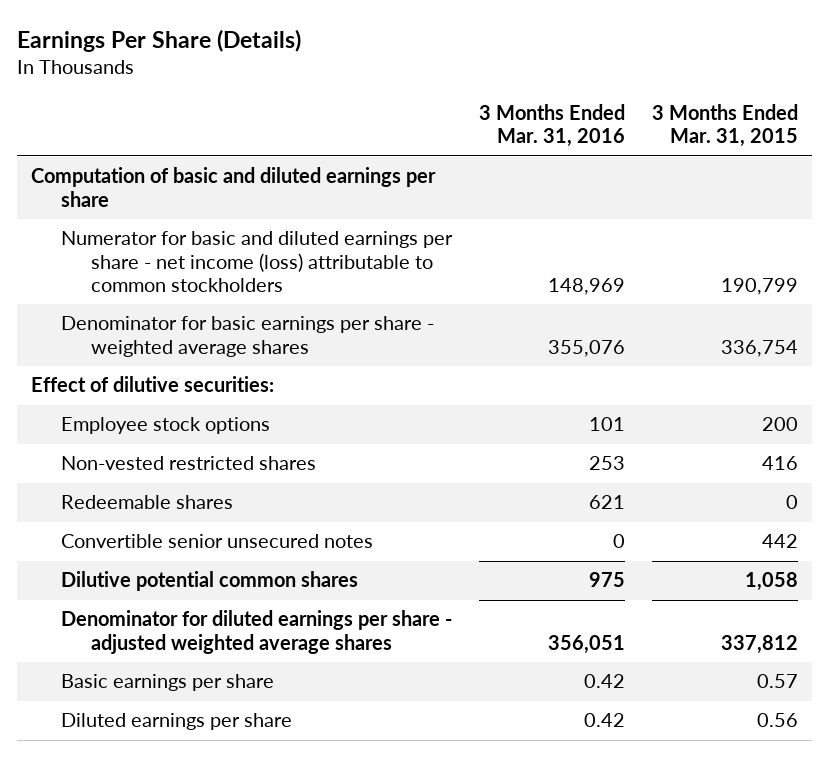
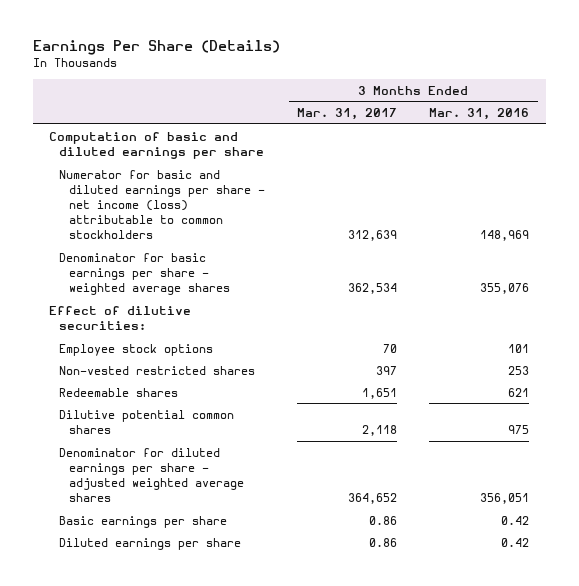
[652,103,799,148] 3 Months Ended Mar. 31, 2015 -> none
none -> [297,108,398,121] Mar. 31, 2017
[60,534,373,549] Convertible senior unsecured notes -> none

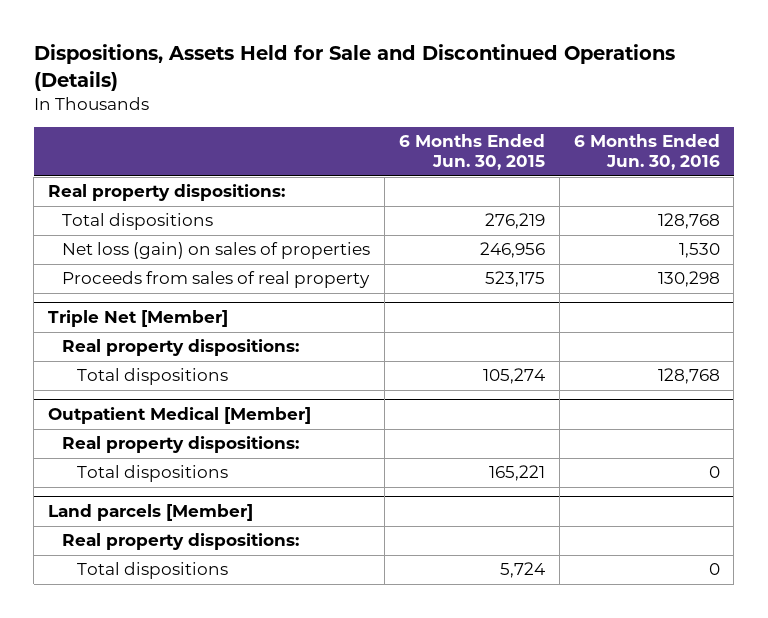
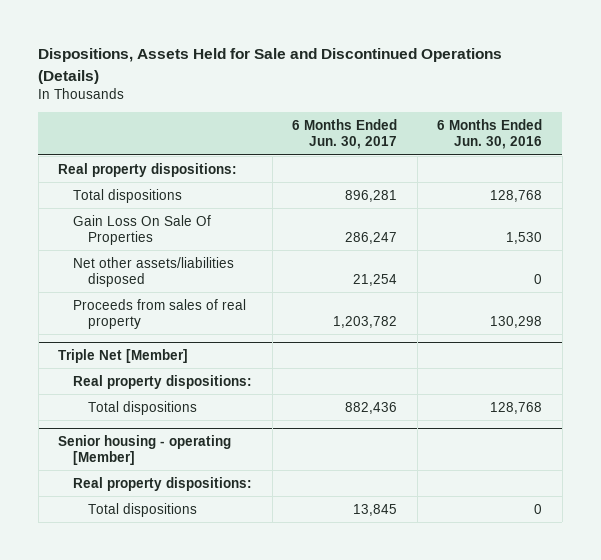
[398,134,545,170] 6 Months Ended Jun. 30, 2015 -> none
none -> [292,119,398,150] 6 Months Ended Jun. 30, 2017
[62,242,371,260] Net loss (gain) on sales of properties -> [72,214,211,245] Gain Loss On Sale Of Properties
none -> [72,256,234,287] Net other assets/liabilities disposed
[48,407,312,425] Outpatient Medical [Member] -> none
[62,436,300,454] Real property dispositions: -> none
[76,465,228,483] Total dispositions -> none
[48,504,254,522] Land parcels [Member] -> none
none -> [58,434,232,466] Senior housing - operating [Member]

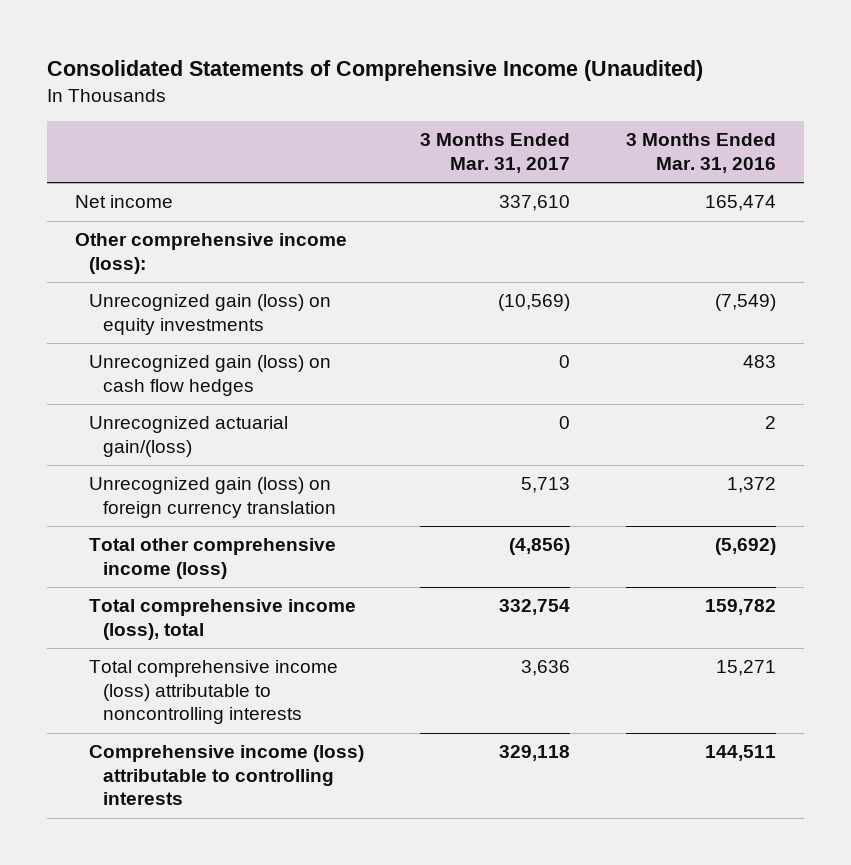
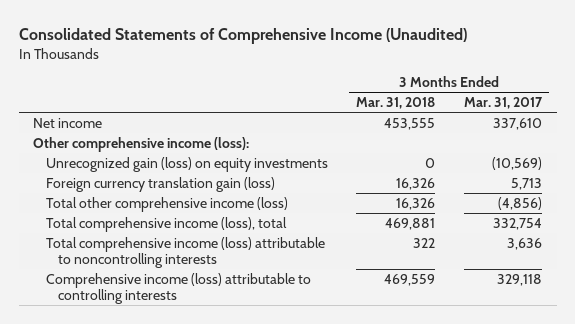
[625,133,776,173] 3 Months Ended Mar. 31, 2016 -> none
none -> [356,97,436,110] Mar. 31, 2018
[88,355,331,396] Unrecognized gain (loss) on cash flow hedges -> none
[88,416,288,457] Unrecognized actuarial gain/(loss) -> none
[88,477,336,518] Unrecognized gain (loss) on foreign currency translation -> [45,176,275,192] Foreign currency translation gain (loss)

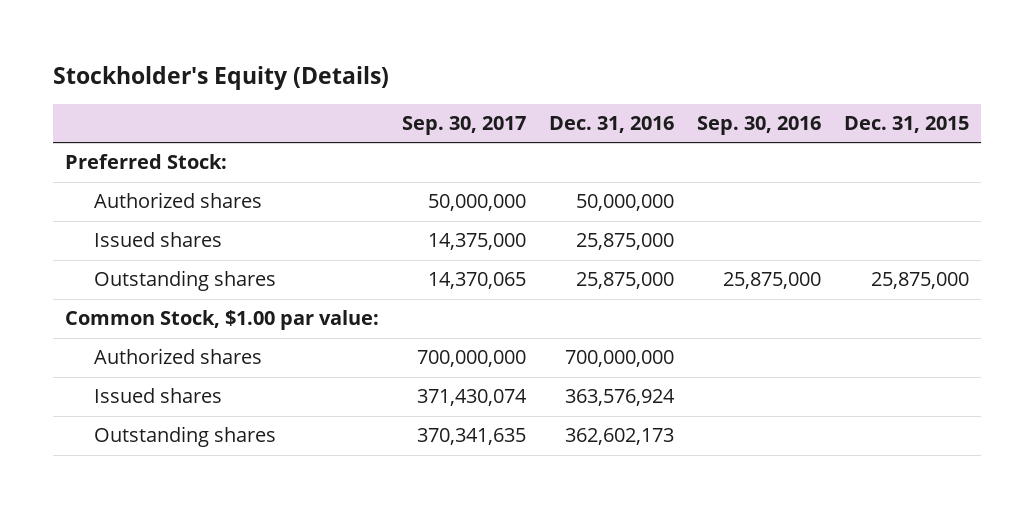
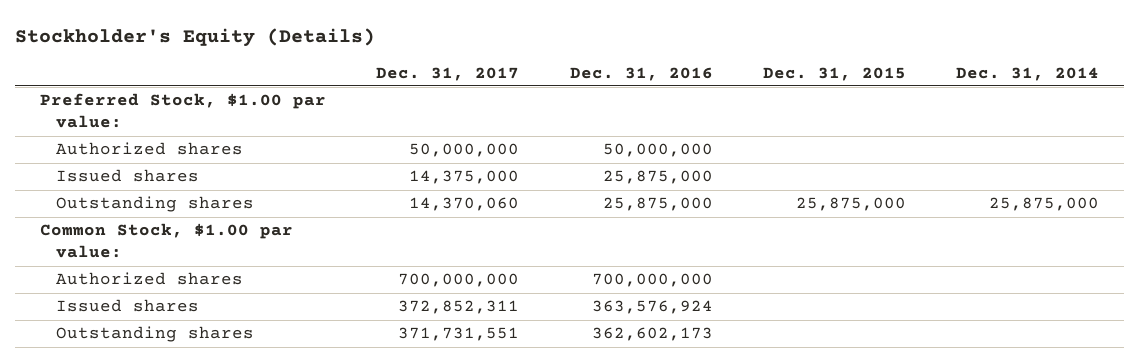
[401,116,526,136] Sep. 30, 2017 -> none
[697,116,822,136] Sep. 30, 2016 -> none
none -> [376,66,520,81] Dec. 31, 2017
none -> [956,66,1100,81] Dec. 31, 2014
[64,154,227,170] Preferred Stock: -> [40,93,327,129] Preferred Stock, $1.00 par value:

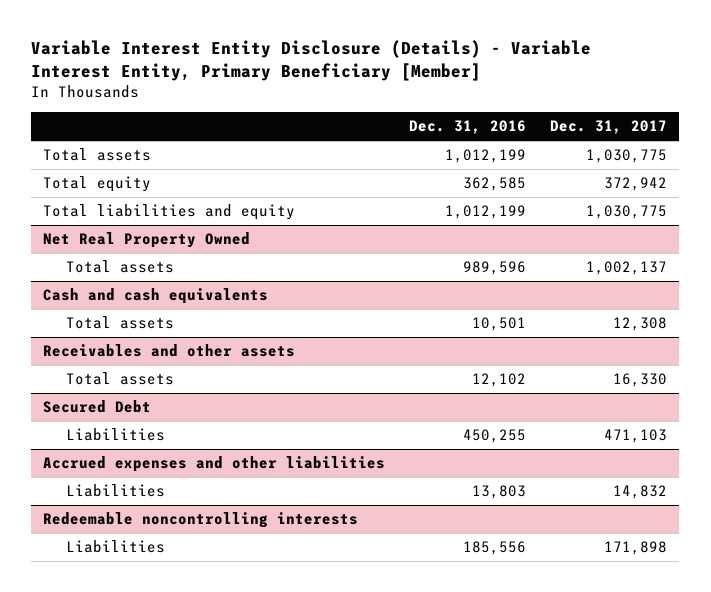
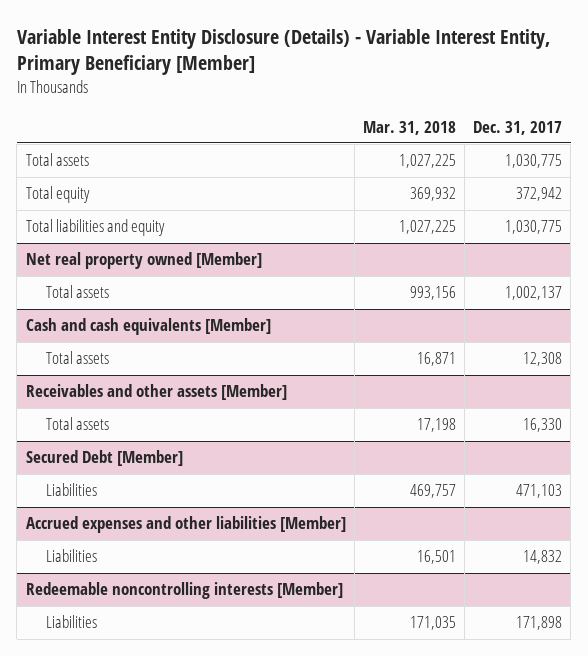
[409,120,527,135] Dec. 31, 2016 -> none
none -> [362,120,456,135] Mar. 31, 2018
[43,232,251,249] Net Real Property Owned -> [25,252,262,270] Net real property owned [Member]
[43,288,269,305] Cash and cash equivalents -> [25,318,271,336] Cash and cash equivalents [Member]
[43,344,296,358] Receivables and other assets -> [25,384,287,401] Receivables and other assets [Member]
[43,400,152,414] Secured Debt -> [25,450,183,467] Secured Debt [Member]
[43,456,386,473] Accrued expenses and other liabilities -> [25,516,346,534] Accrued expenses and other liabilities [Member]
[43,512,359,529] Redeemable noncontrolling interests -> [25,582,343,600] Redeemable noncontrolling interests [Member]

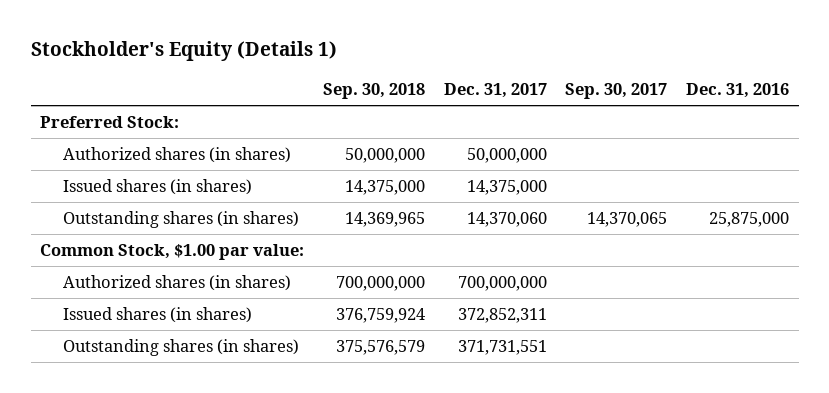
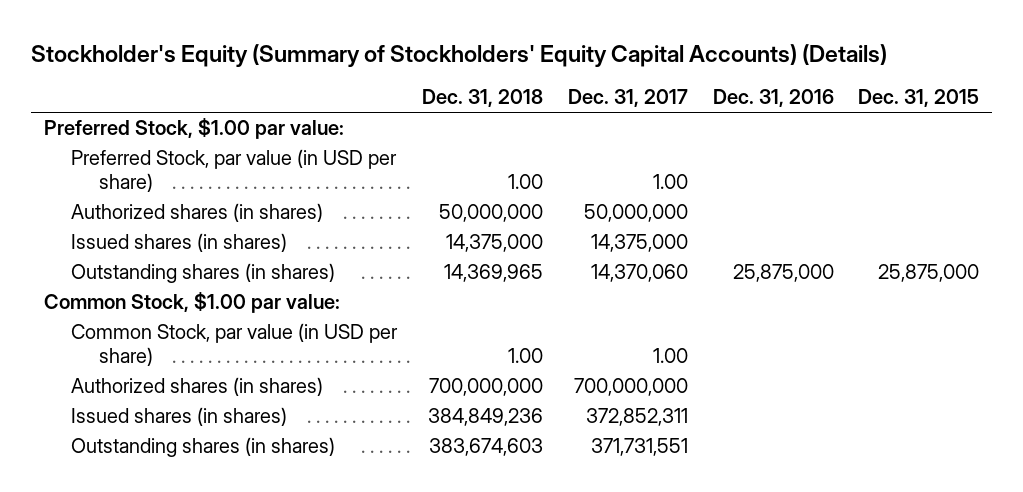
[30,41,337,62] Stockholder's Equity (Details 1) -> [31,43,888,67] Stockholder's Equity (Summary of Stockholders' Equity Capital Accounts) (Details)
[322,83,425,100] Sep. 30, 2018 -> none
[565,83,668,100] Sep. 30, 2017 -> none
none -> [421,89,543,108] Dec. 31, 2018
none -> [858,89,980,108] Dec. 31, 2015
[39,116,179,129] Preferred Stock: -> [43,118,344,140] Preferred Stock, $1.00 par value:
none -> [71,149,398,192] Preferred Stock, par value (in USD per share)
none -> [71,323,399,366] Common Stock, par value (in USD per share)

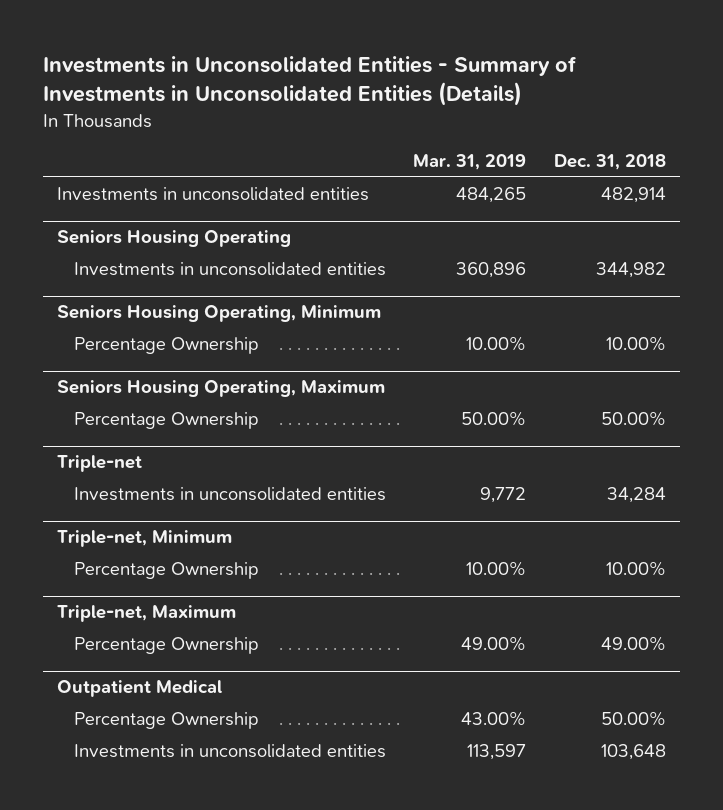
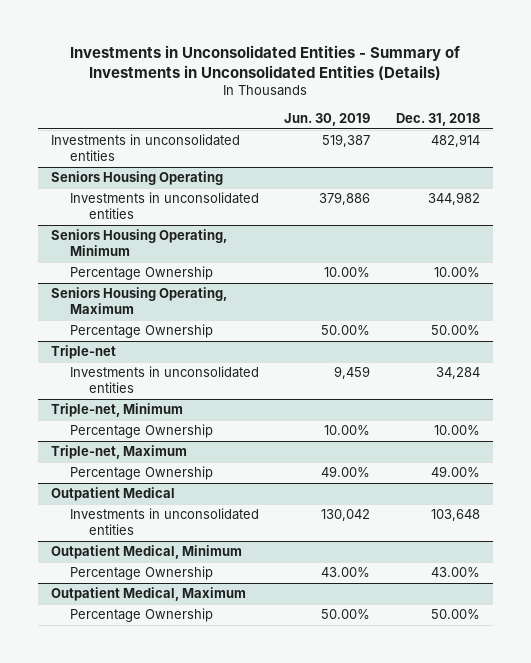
[413,154,527,171] Mar. 31, 2019 -> none
none -> [284,113,371,127] Jun. 30, 2019
[73,712,259,730] Percentage Ownership -> none
none -> [50,544,242,559] Outpatient Medical, Minimum
none -> [69,565,213,580] Percentage Ownership
none -> [50,586,246,601] Outpatient Medical, Maximum
none -> [69,607,213,622] Percentage Ownership

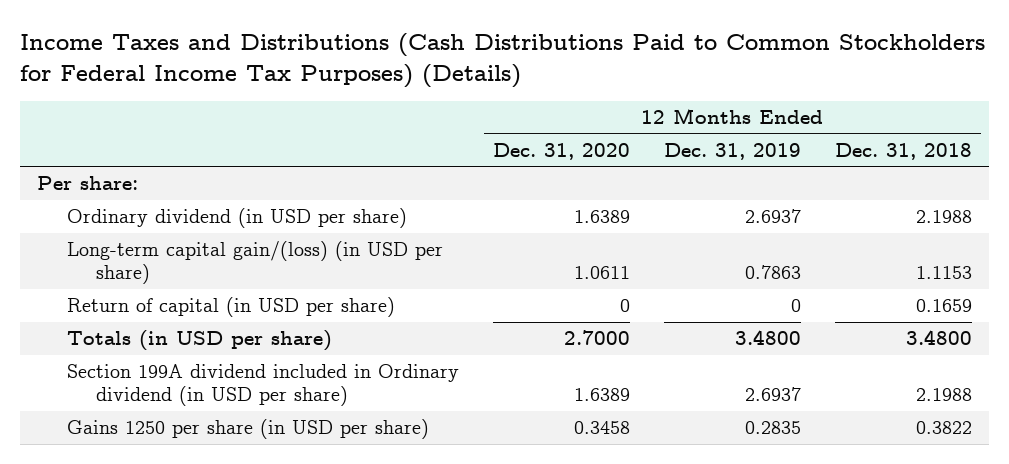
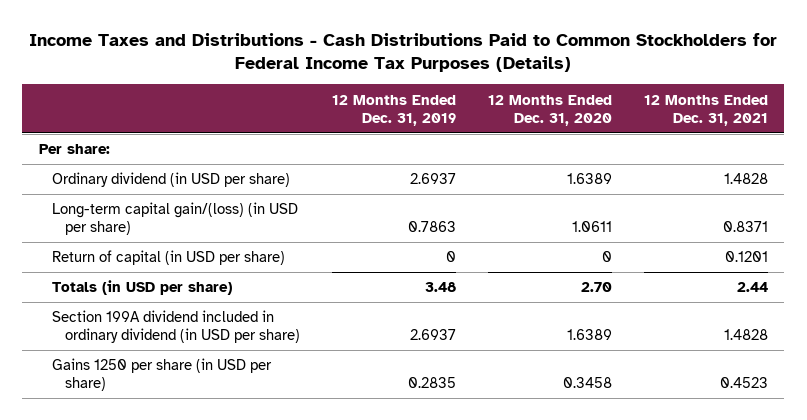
[19,33,985,89] Income Taxes and Distributions (Cash Distributions Paid to Common Stockholders for Federal Income Tax Purposes) (Details) -> [29,32,778,73] Income Taxes and Distributions - Cash Distributions Paid to Common Stockholders for Federal Income Tax Purposes (Details)
[835,142,973,160] Dec. 31, 2018 -> none
none -> [644,94,769,126] 12 Months Ended Dec. 31, 2021
[563,330,630,346] 2.7000 -> [581,282,613,293] 2.70
[734,330,801,346] 3.4800 -> [425,282,457,293] 3.48
[66,364,459,407] Section 199A dividend included in Ordinary dividend (in USD per share) -> [51,310,300,344] Section 199A dividend included in ordinary dividend (in USD per share)

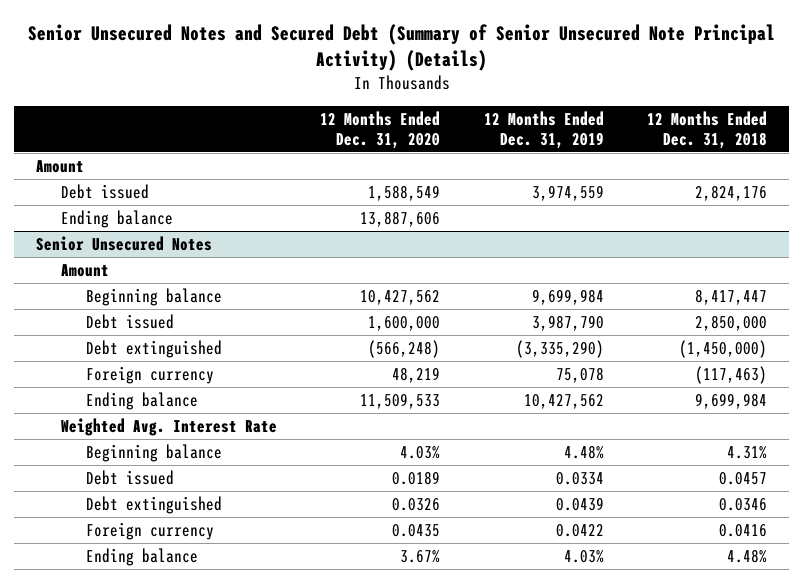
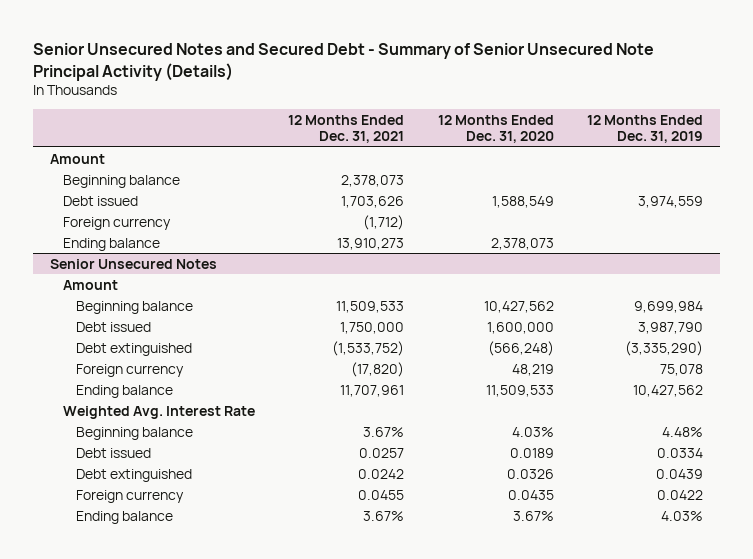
[27,24,775,72] Senior Unsecured Notes and Secured Debt (Summary of Senior Unsecured Note Principal Activity) (Details) -> [33,42,655,81] Senior Unsecured Notes and Secured Debt - Summary of Senior Unsecured Note Principal Activity (Details)
[647,110,768,149] 12 Months Ended Dec. 31, 2018 -> none
none -> [288,115,405,144] 12 Months Ended Dec. 31, 2021
none -> [62,174,180,188] Beginning balance
none -> [62,216,171,230] Foreign currency
[360,210,441,227] 13,887,606 -> [490,237,554,250] 2,378,073

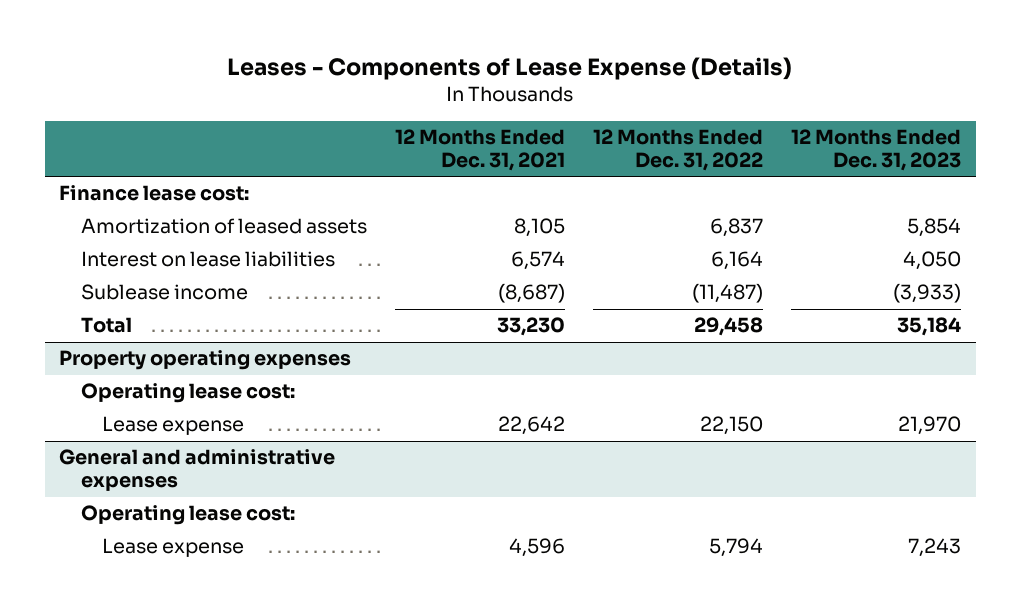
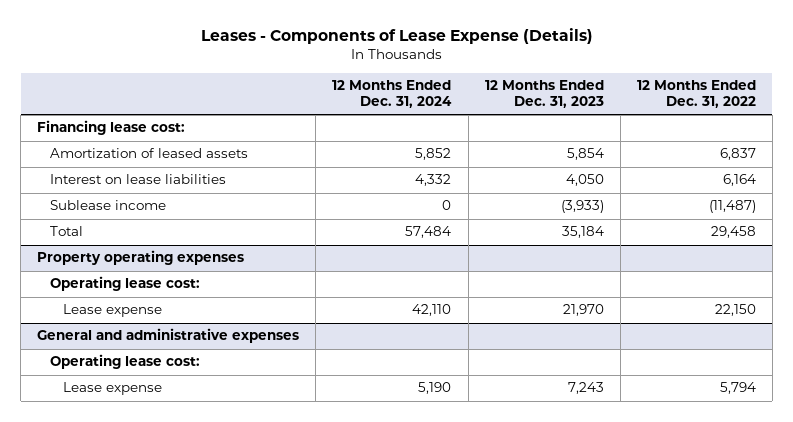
[394,129,565,172] 12 Months Ended Dec. 31, 2021 -> none
none -> [332,80,453,108] 12 Months Ended Dec. 31, 2024
[59,185,250,202] Finance lease cost: -> [37,120,186,136] Financing lease cost:

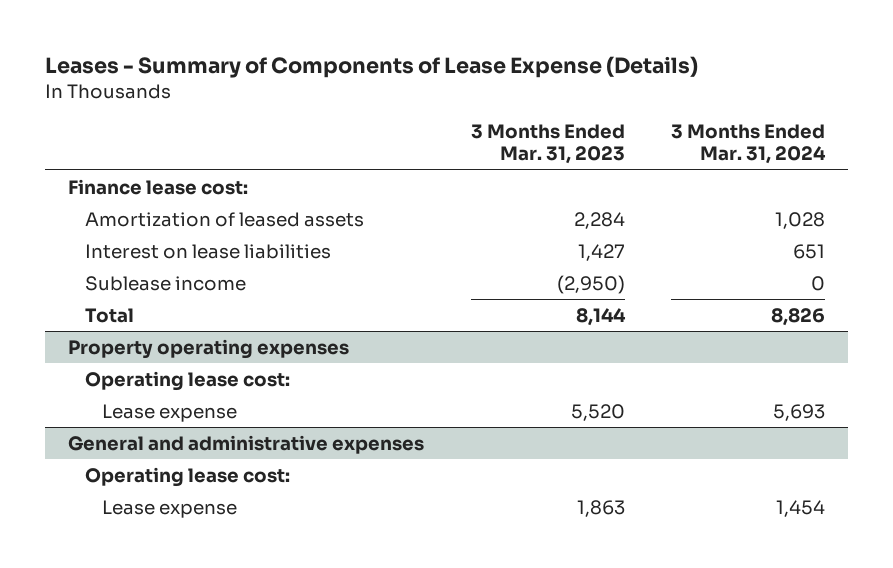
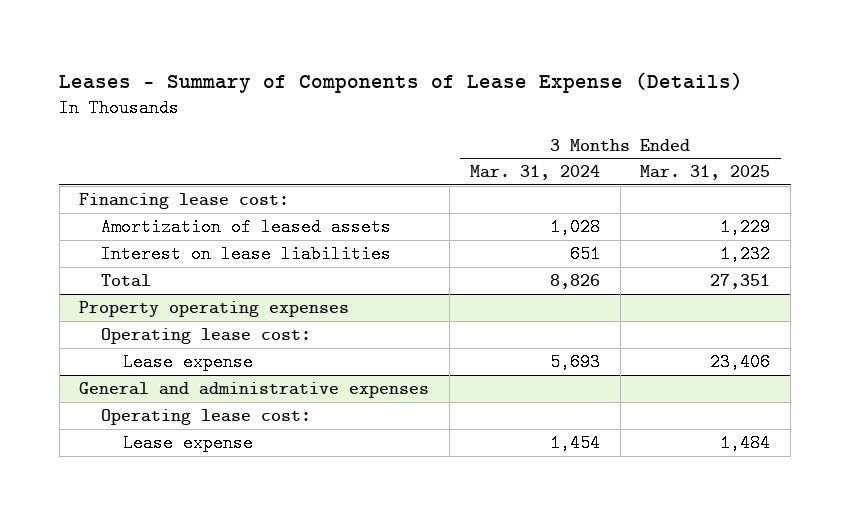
[470,124,625,165] 3 Months Ended Mar. 31, 2023 -> none
none -> [640,165,771,181] Mar. 31, 2025
[67,178,248,195] Finance lease cost: -> [79,192,290,209] Financing lease cost:
[84,275,246,291] Sublease income -> none

